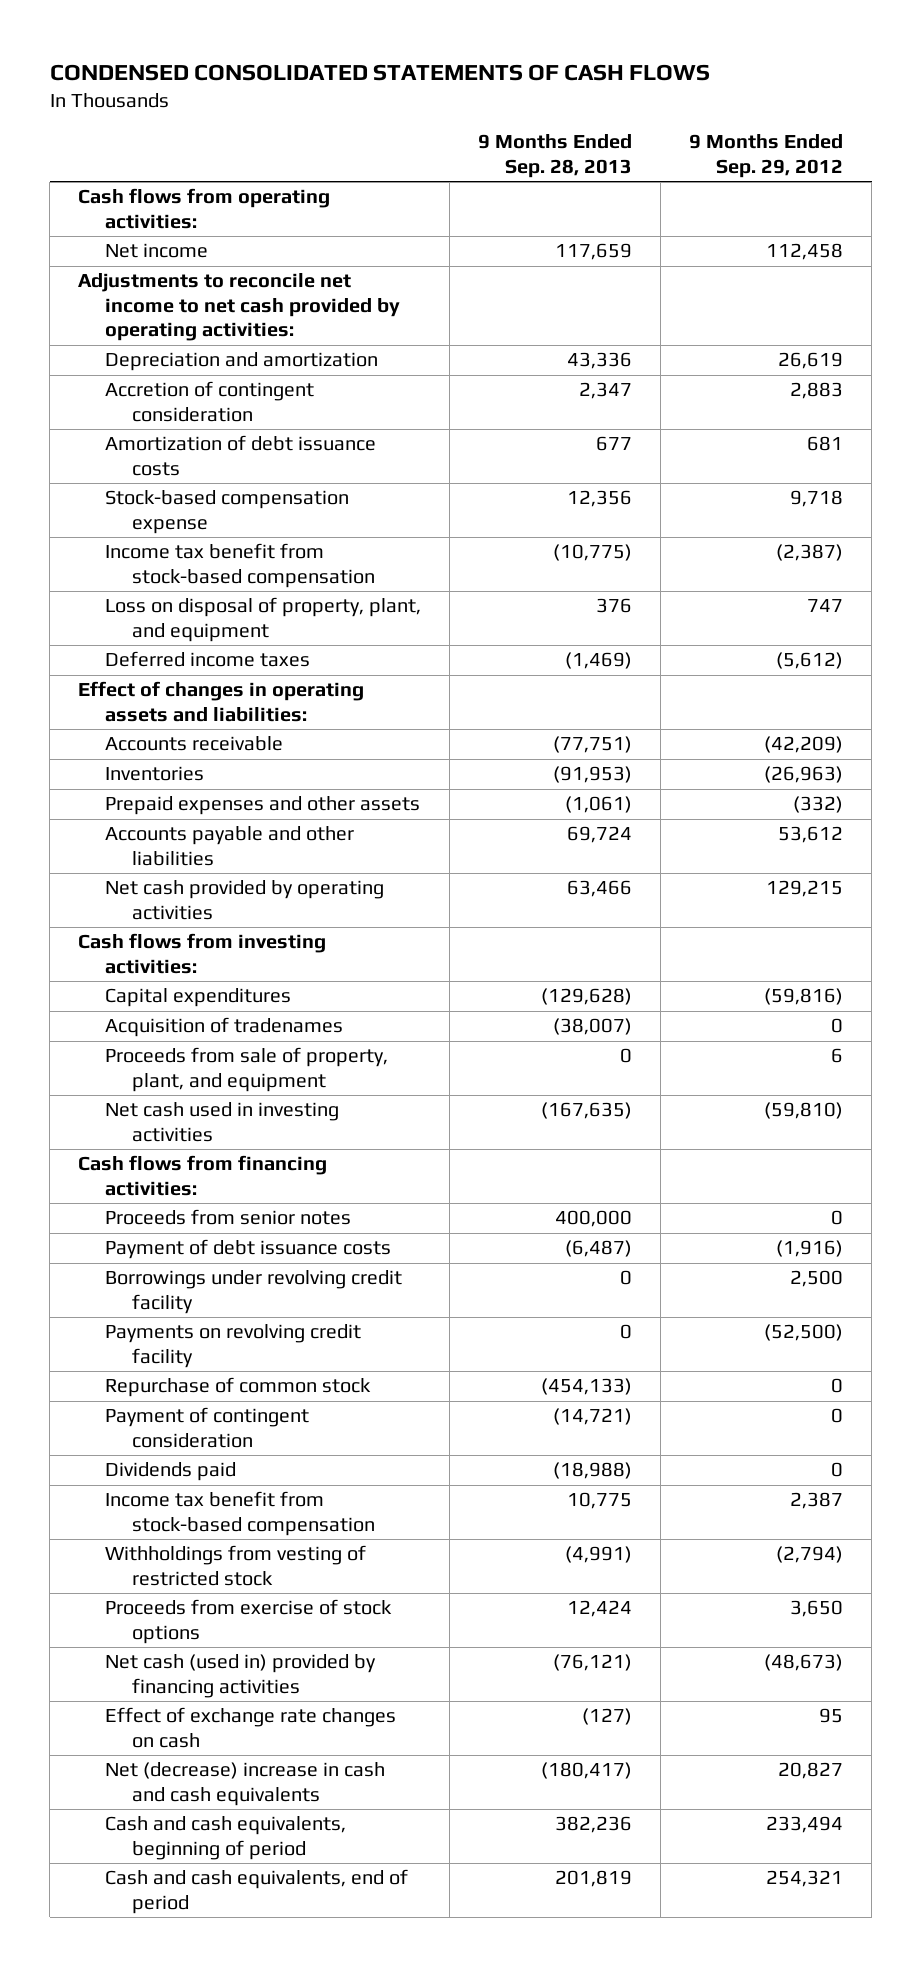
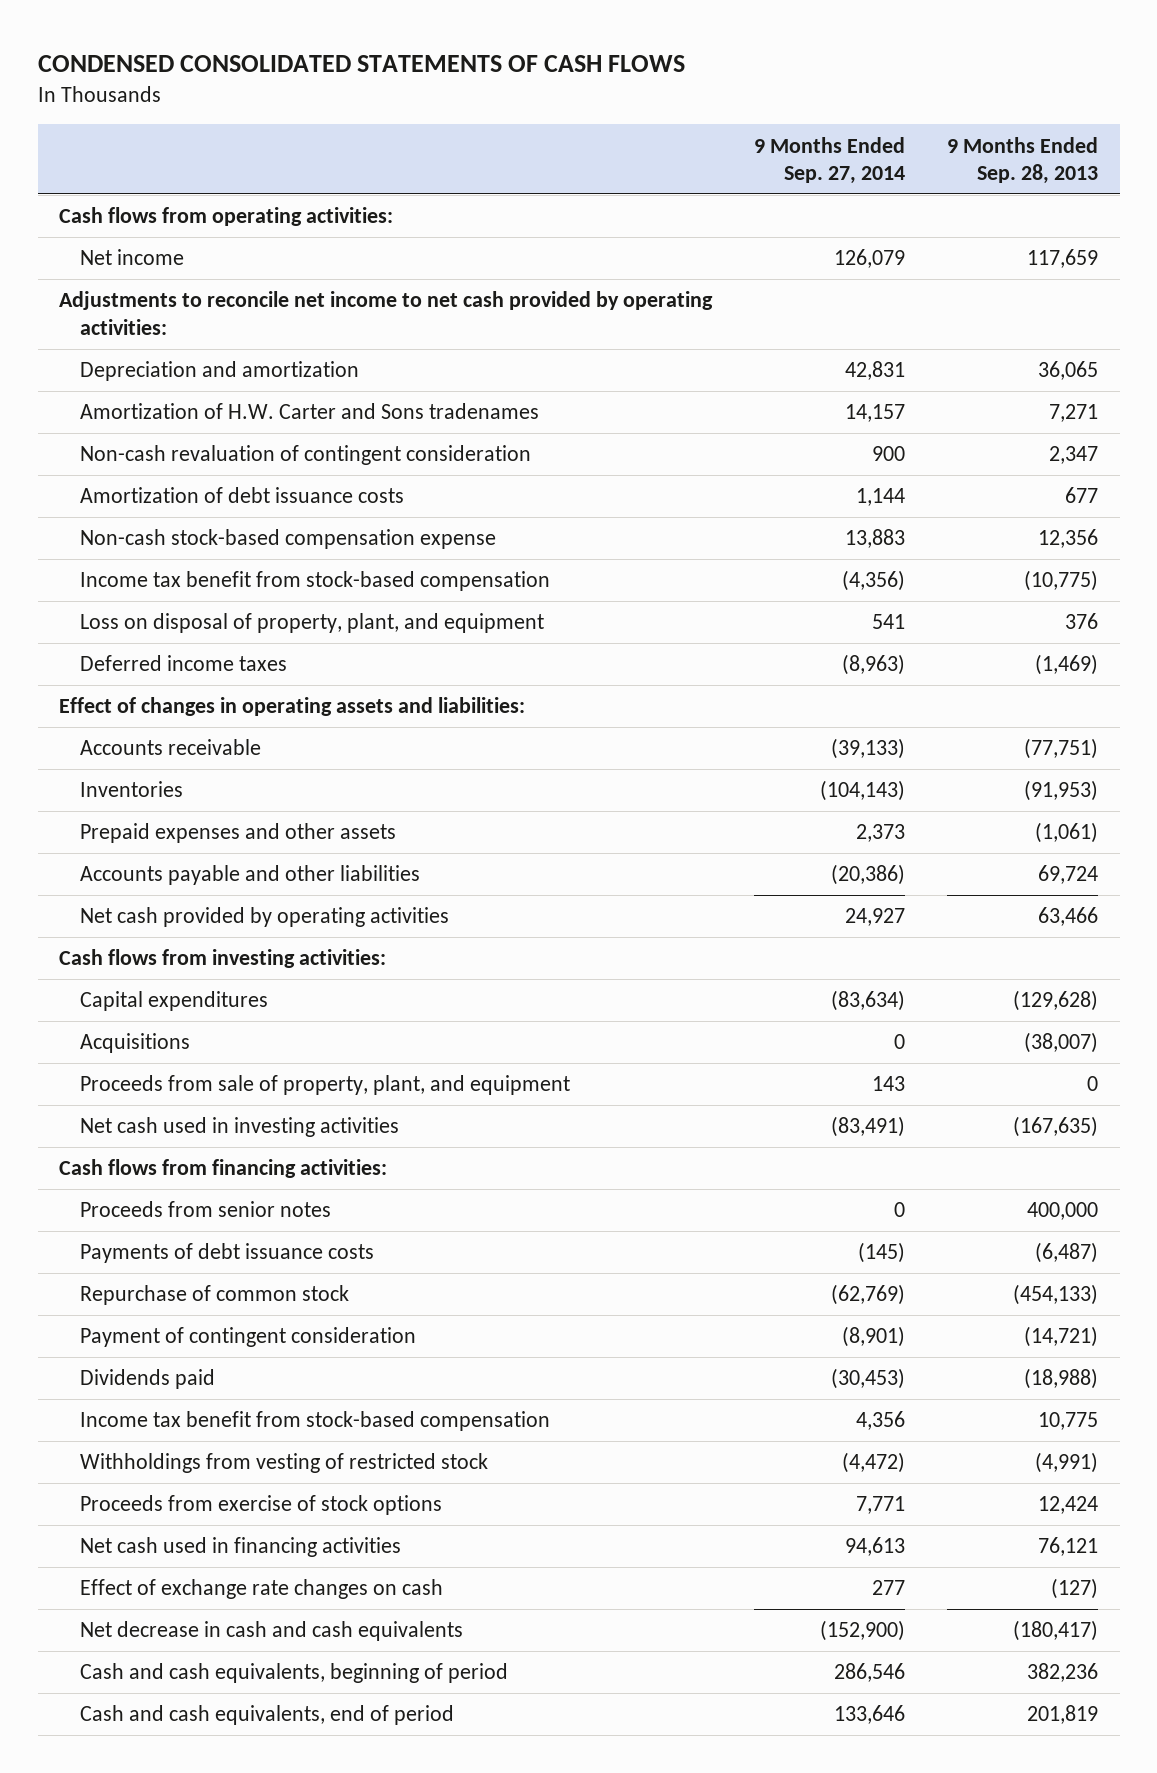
[689,134,844,178] 9 Months Ended Sep. 29, 2012 -> none
none -> [754,136,906,184] 9 Months Ended Sep. 27, 2014
[567,352,633,370] 43,336 -> [1038,361,1099,381] 36,065
none -> [79,403,539,420] Amortization of H.W. Carter and Sons tradenames
[105,381,315,422] Accretion of contingent consideration -> [79,445,531,466] Non-cash revaluation of contingent consideration
[105,490,350,534] Stock-based compensation expense -> [79,529,496,550] Non-cash stock-based compensation expense
[105,1017,344,1038] Acquisition of tradenames -> [79,1033,190,1054] Acquisitions
[105,1270,403,1314] Borrowings under revolving credit facility -> none
[105,1324,362,1368] Payments on revolving credit facility -> none
[105,1239,392,1260] Payment of debt issuance costs -> [79,1243,374,1264] Payments of debt issuance costs
[105,1654,377,1698] Net cash (used in) provided by financing activities -> [79,1537,401,1558] Net cash used in financing activities
[553,1654,633,1672] (76,121) -> [1038,1537,1099,1557] 76,121
[105,1762,386,1806] Net (decrease) increase in cash and cash equivalents -> [79,1621,463,1642] Net decrease in cash and cash equivalents

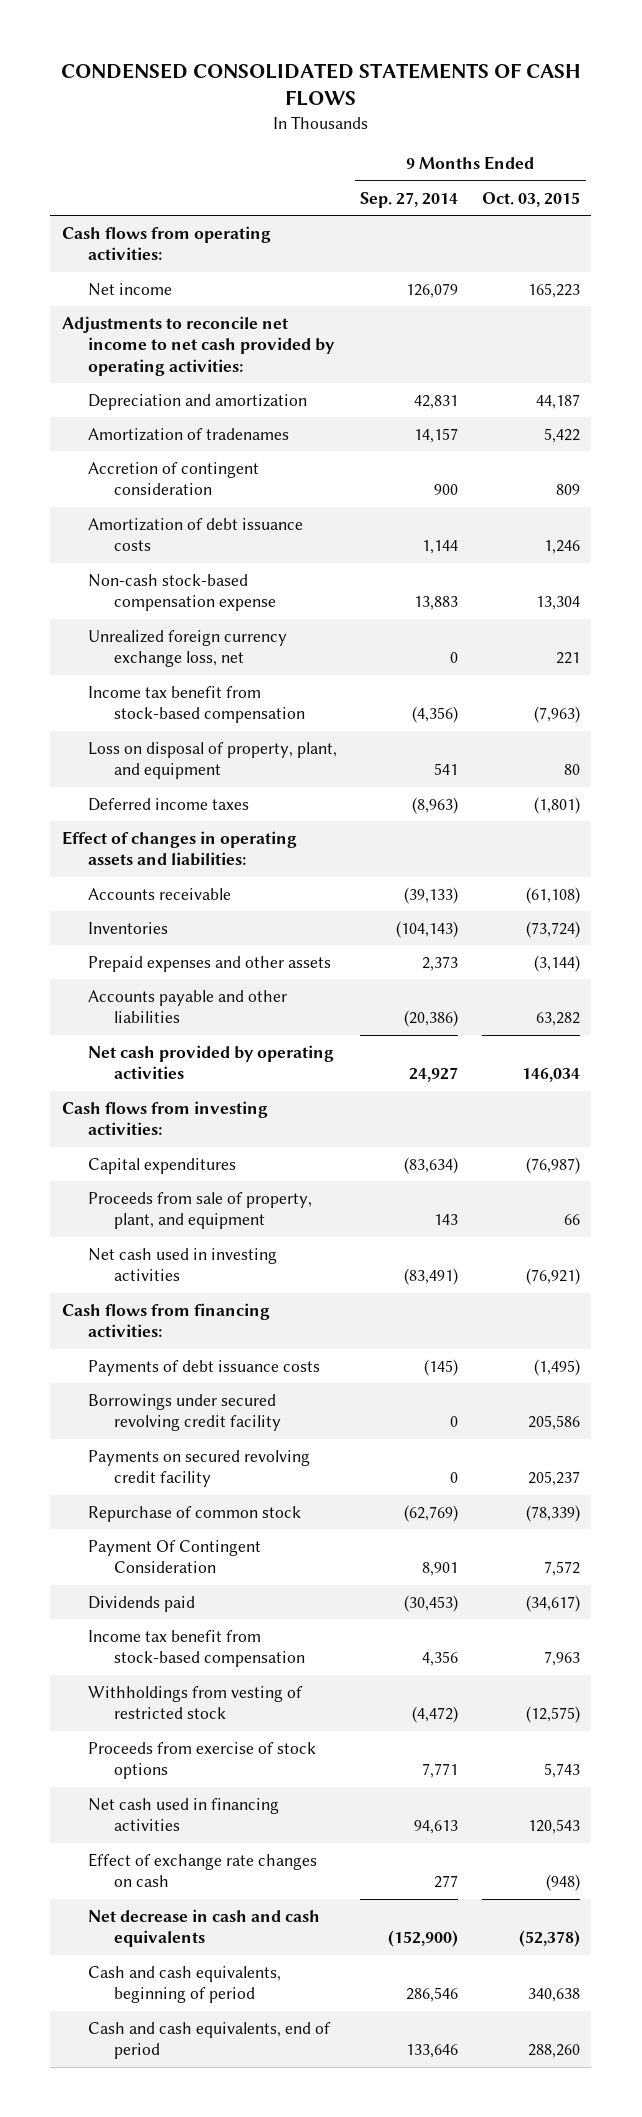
[947,136,1099,184] 9 Months Ended Sep. 28, 2013 -> none
none -> [481,191,580,207] Oct. 03, 2015
[79,403,539,420] Amortization of H.W. Carter and Sons tradenames -> [88,427,290,441] Amortization of tradenames
[79,445,531,466] Non-cash revaluation of contingent consideration -> [88,461,260,496] Accretion of contingent consideration
none -> [88,629,288,668] Unrealized foreign currency exchange loss, net
[79,1033,190,1054] Acquisitions -> none
[79,1201,331,1218] Proceeds from senior notes -> none
none -> [88,1393,282,1432] Borrowings under secured revolving credit facility
none -> [88,1449,311,1488] Payments on secured revolving credit facility
[79,1327,416,1348] Payment of contingent consideration -> [88,1539,262,1574] Payment Of Contingent Consideration
[842,1326,906,1348] (8,901) -> [422,1562,459,1577] 8,901

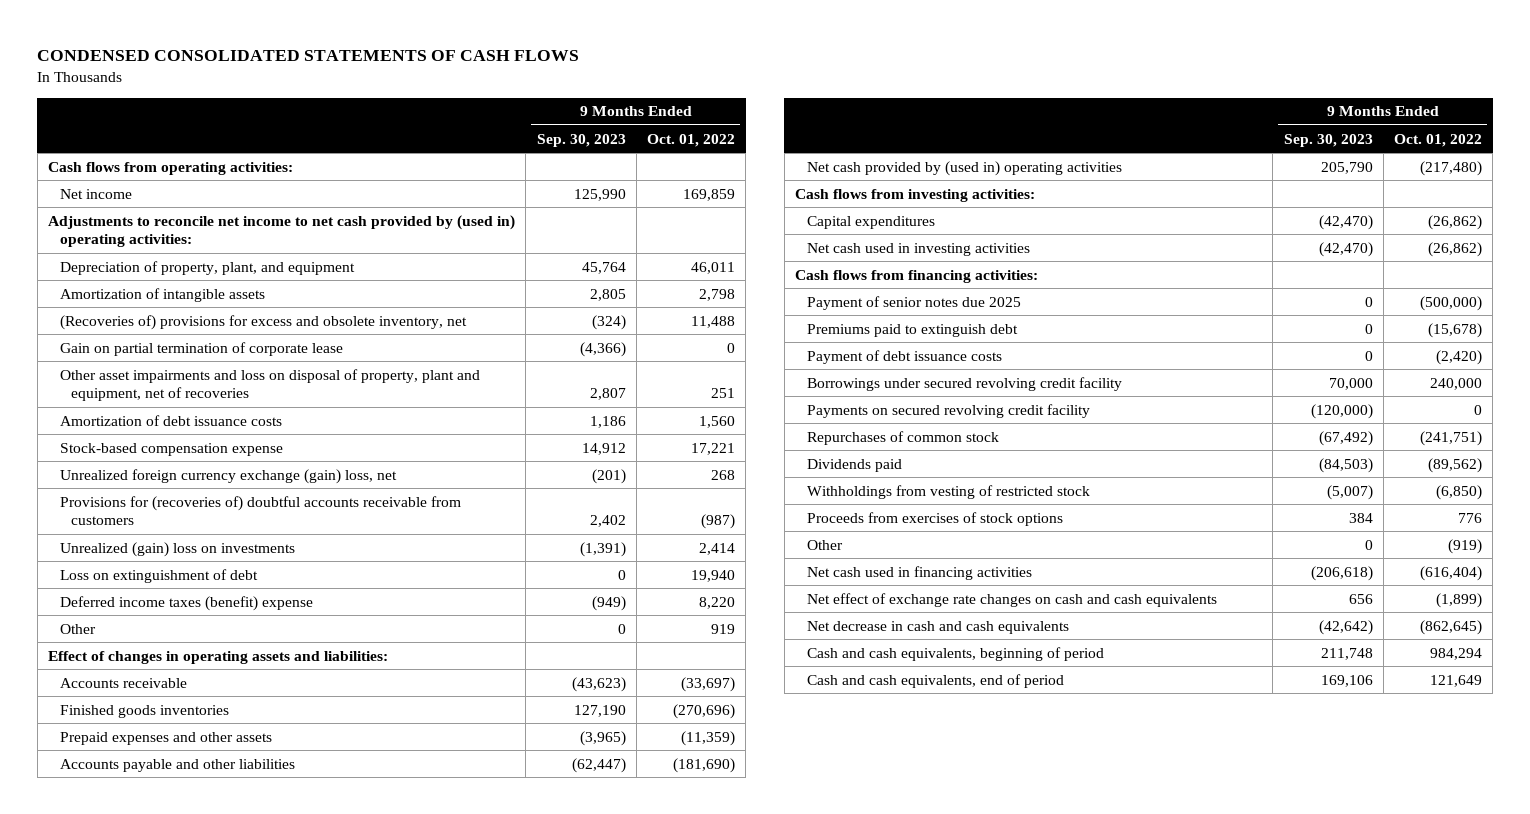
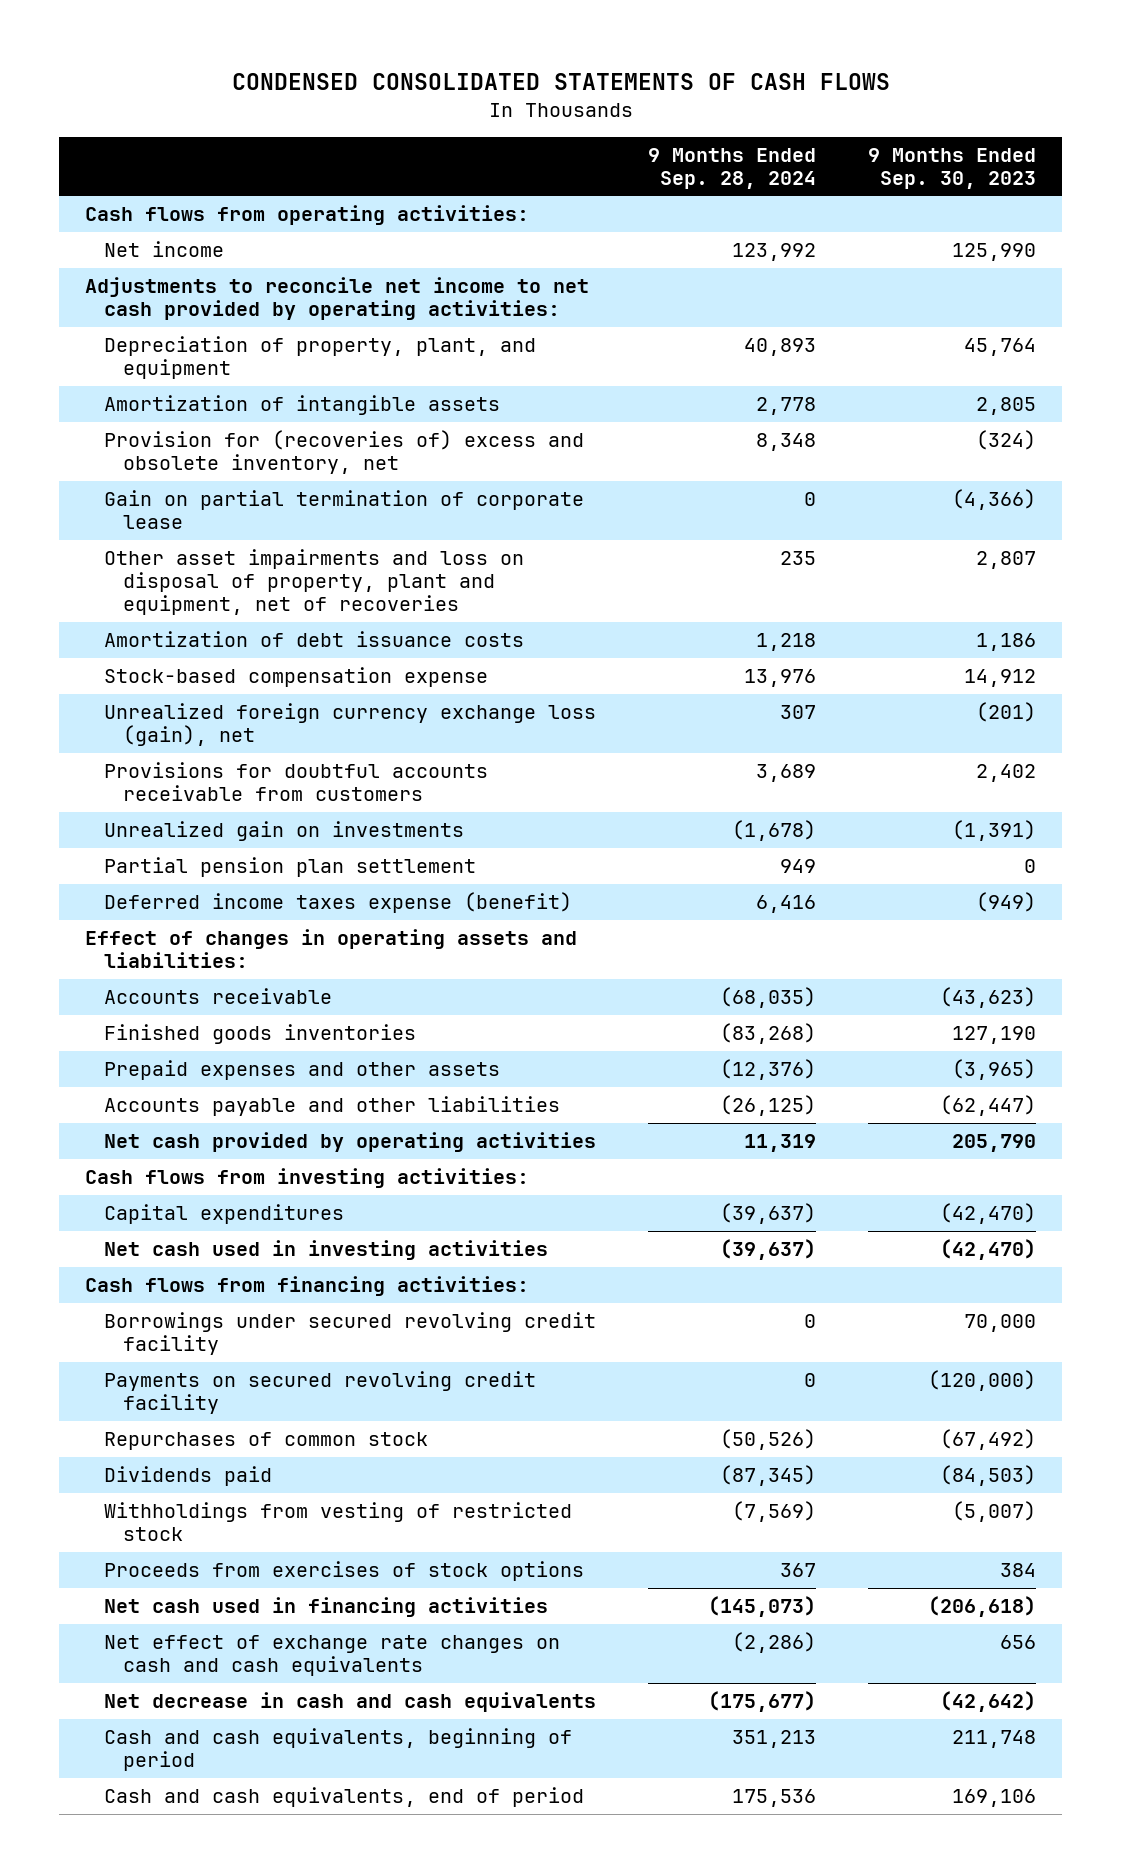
[647,133,736,147] Oct. 01, 2022 -> none
none -> [648,147,817,189] 9 Months Ended Sep. 28, 2024
[48,214,516,248] Adjustments to reconcile net income to net cash provided by (used in) operating activities: -> [84,277,589,321] Adjustments to reconcile net income to net cash provided by operating activities:
[59,314,467,330] (Recoveries of) provisions for excess and obsolete inventory, net -> [104,430,585,475] Provision for (recoveries of) excess and obsolete inventory, net
[59,568,258,583] Loss on extinguishment of debt -> none
[59,623,96,634] Other -> none
[59,468,397,484] Unrealized foreign currency exchange (gain) loss, net -> [104,703,597,747] Unrealized foreign currency exchange loss (gain), net
[59,495,461,526] Provisions for (recoveries of) doubtful accounts receivable from customers -> [104,762,489,802] Provisions for doubtful accounts receivable from customers
[59,541,295,557] Unrealized (gain) loss on investments -> [104,821,465,842] Unrealized gain on investments
none -> [104,857,477,878] Partial pension plan settlement
[59,595,313,611] Deferred income taxes (benefit) expense -> [104,892,573,914] Deferred income taxes expense (benefit)
[806,160,1122,176] Net cash provided by (used in) operating activities -> [104,1132,597,1153] Net cash provided by operating activities
[806,295,1021,310] Payment of senior notes due 2025 -> none
[806,323,1018,337] Premiums paid to extinguish debt -> none
[806,349,1002,364] Payment of debt issuance costs -> none
[806,539,843,550] Other -> none

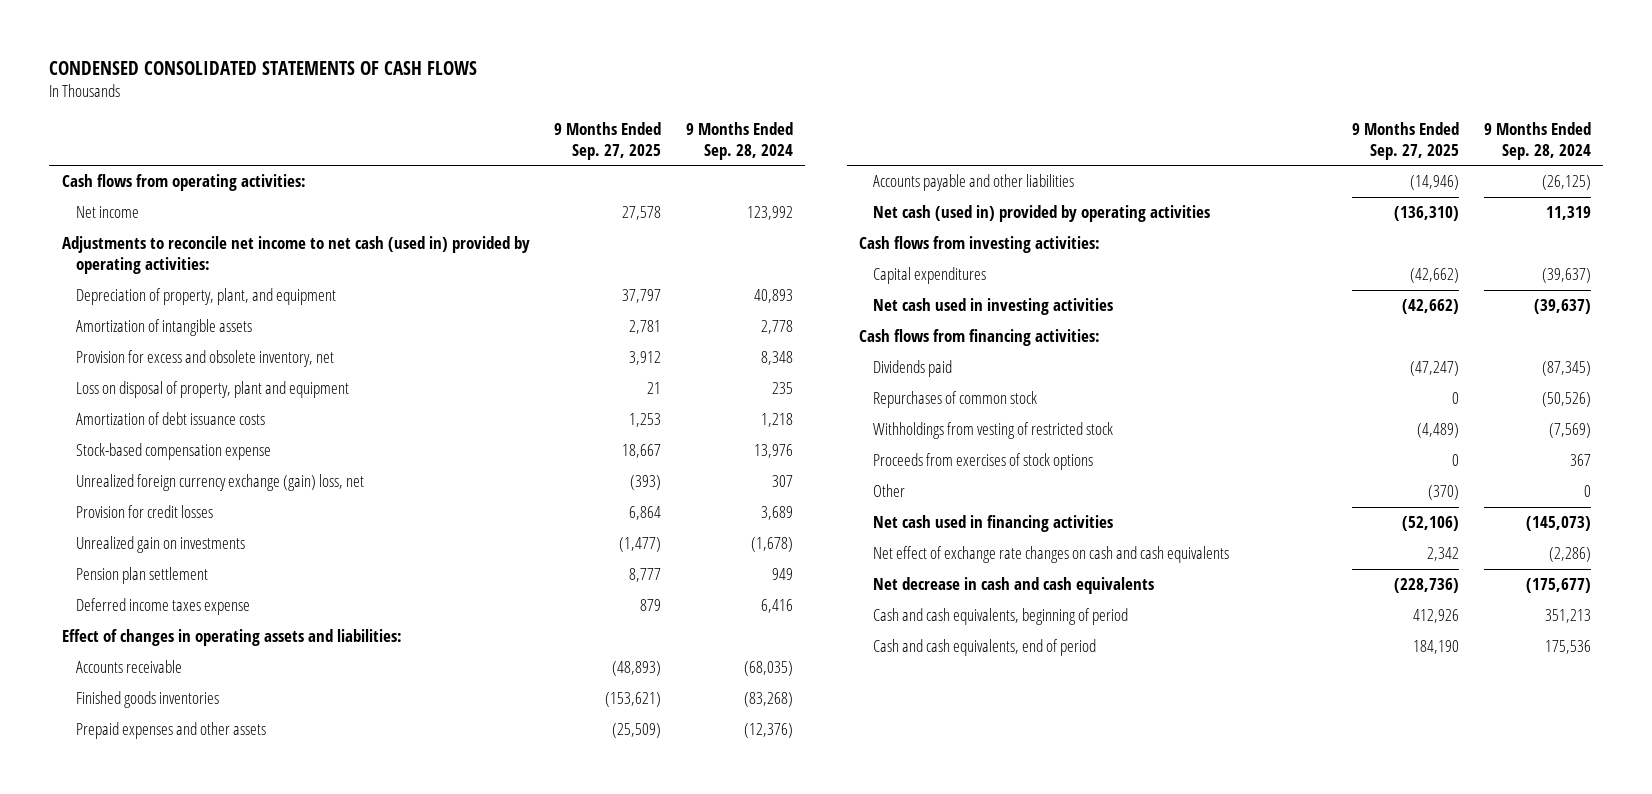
[868,147,1037,189] 9 Months Ended Sep. 30, 2023 -> none
none -> [554,121,662,160] 9 Months Ended Sep. 27, 2025
[84,277,589,321] Adjustments to reconcile net income to net cash provided by operating activities: -> [61,236,530,275] Adjustments to reconcile net income to net cash (used in) provided by operating activities:
[104,490,585,530] Gain on partial termination of corporate lease -> none
[104,430,585,475] Provision for (recoveries of) excess and obsolete inventory, net -> [75,350,334,368] Provision for excess and obsolete inventory, net
[104,549,525,616] Other asset impairments and loss on disposal of property, plant and equipment, net of recoveries -> [75,381,349,399] Loss on disposal of property, plant and equipment
[104,703,597,747] Unrealized foreign currency exchange loss (gain), net -> [75,474,364,492] Unrealized foreign currency exchange (gain) loss, net
[104,762,489,802] Provisions for doubtful accounts receivable from customers -> [75,505,213,519] Provision for credit losses
[104,857,477,878] Partial pension plan settlement -> [75,567,208,585] Pension plan settlement
[104,892,573,914] Deferred income taxes expense (benefit) -> [75,598,250,616] Deferred income taxes expense
[104,1132,597,1153] Net cash provided by operating activities -> [872,205,1210,223] Net cash (used in) provided by operating activities
[104,1312,597,1356] Borrowings under secured revolving credit facility -> none
[104,1371,537,1415] Payments on secured revolving credit facility -> none
[104,1432,429,1451] Repurchases of common stock -> [872,391,1037,409] Repurchases of common stock
none -> [872,484,905,498] Other

